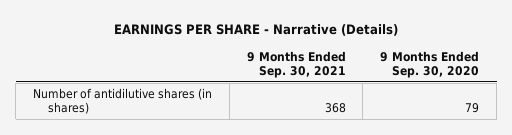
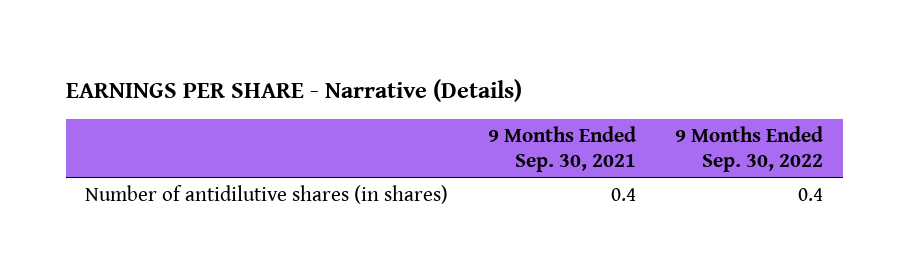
[380,50,480,78] 9 Months Ended Sep. 30, 2020 -> none
none -> [674,125,823,172] 9 Months Ended Sep. 30, 2022
[324,103,346,114] 368 -> [610,188,636,202] 0.4

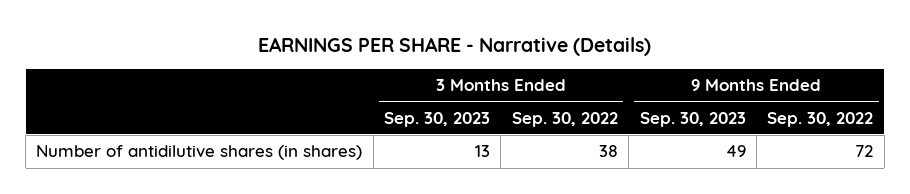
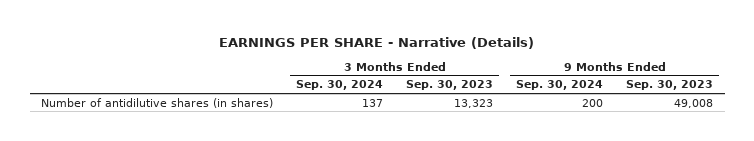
[511,111,618,127] Sep. 30, 2022 -> none
[767,111,874,127] Sep. 30, 2022 -> none
none -> [296,80,384,91] Sep. 30, 2024
none -> [516,80,604,91] Sep. 30, 2024
[475,145,491,158] 13 -> [454,98,494,108] 13,323
[725,145,746,158] 49 -> [674,98,714,108] 49,008

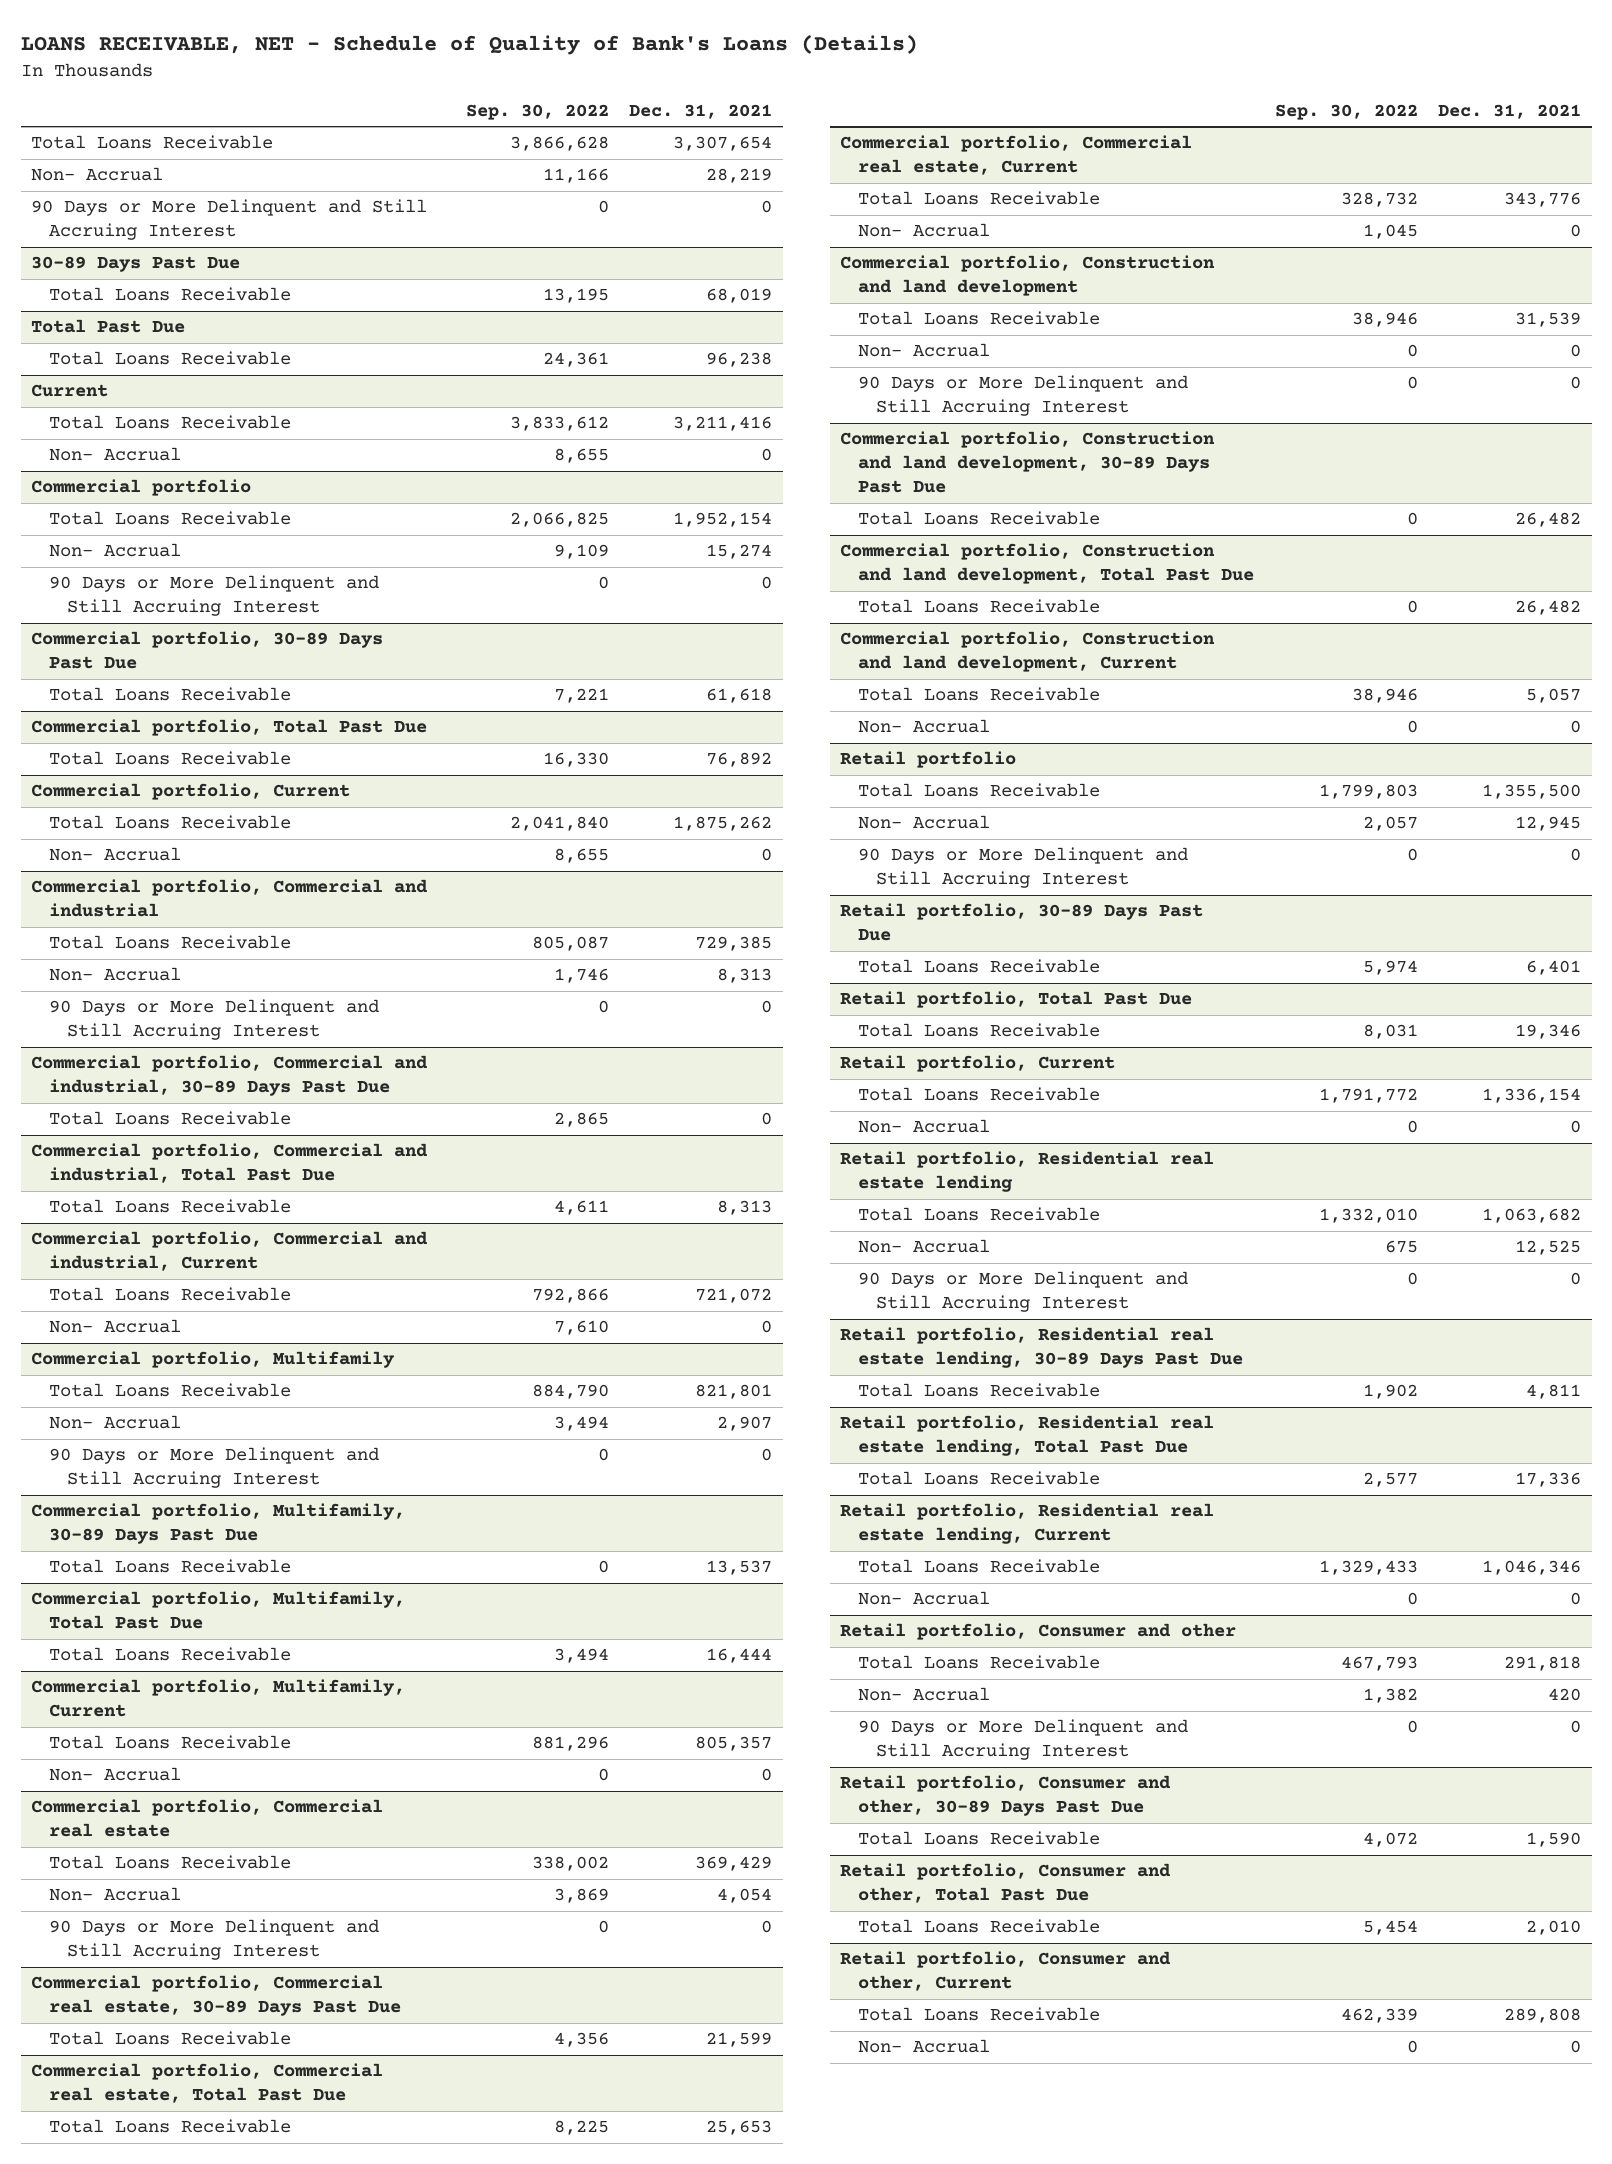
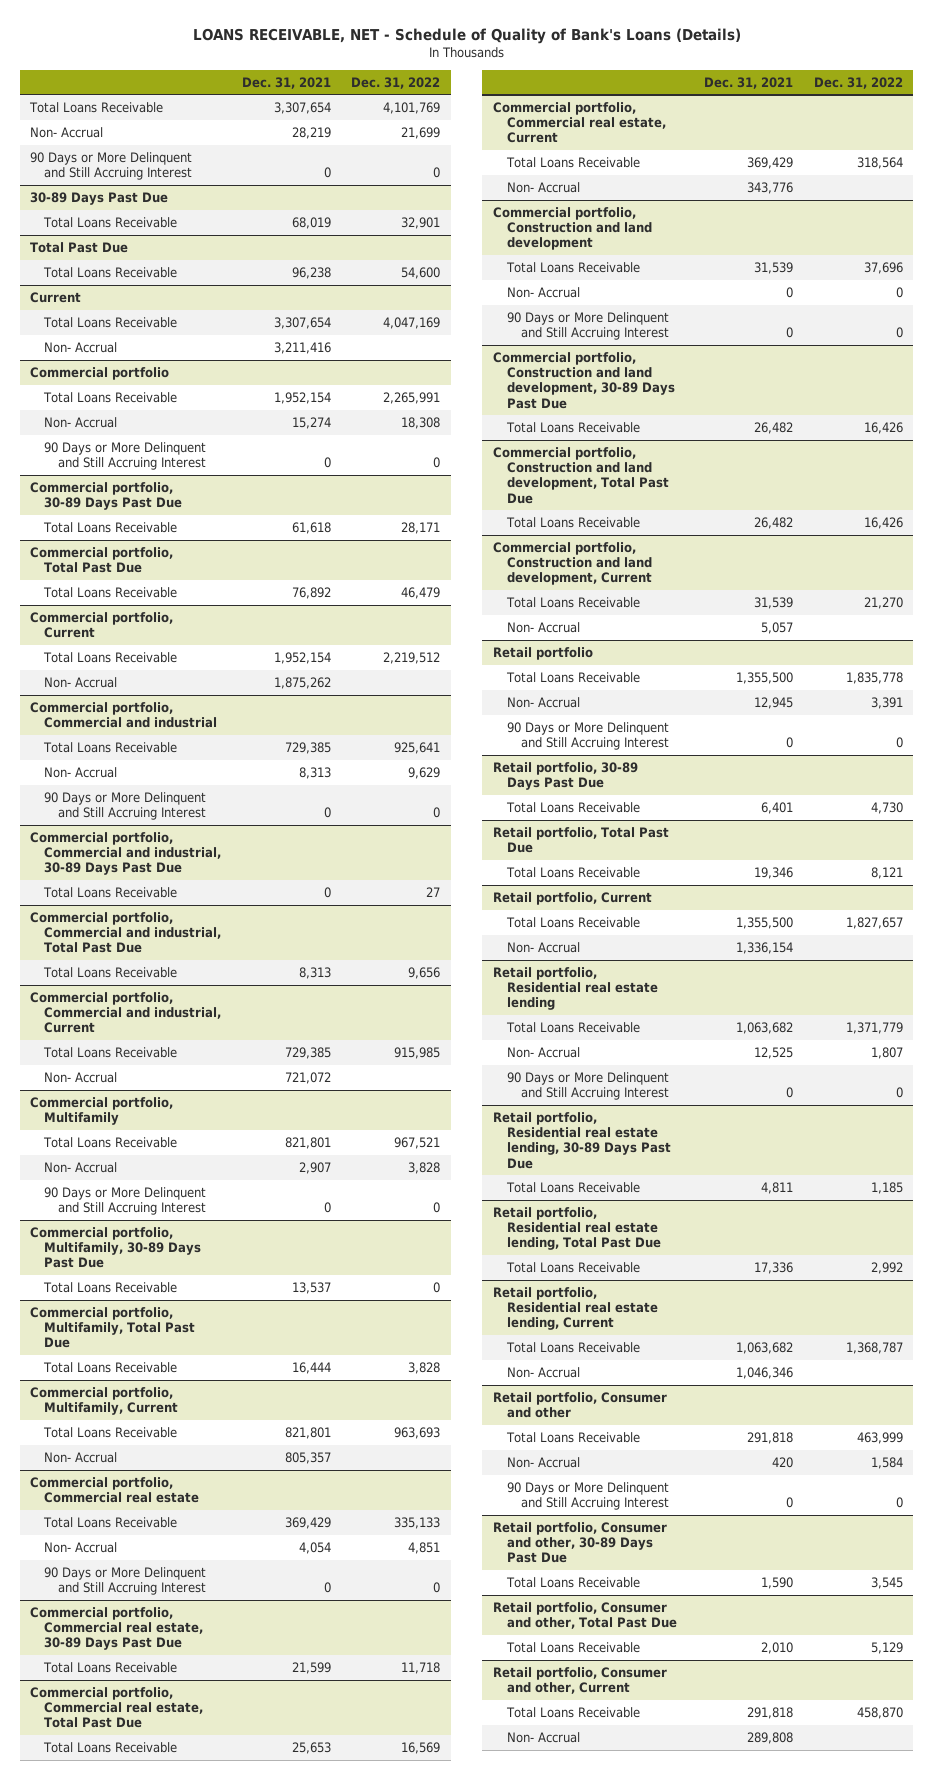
[465,103,609,120] Sep. 30, 2022 -> none
none -> [351,76,441,89] Dec. 31, 2022
[673,416,773,432] 3,211,416 -> [273,316,331,329] 3,307,654
[761,448,773,462] 0 -> [273,341,331,354] 3,211,416
[673,816,773,832] 1,875,262 -> [273,651,331,664] 1,952,154
[761,848,773,862] 0 -> [273,676,331,689] 1,875,262
[695,1288,773,1304] 721,072 -> [284,1046,331,1059] 729,385
[761,1320,773,1334] 0 -> [284,1071,331,1084] 721,072
[695,1736,773,1752] 805,357 -> [284,1426,331,1439] 821,801
[761,1768,773,1782] 0 -> [284,1451,331,1464] 805,357
[1504,192,1582,208] 343,776 -> [747,156,794,169] 369,429
[1570,224,1582,238] 0 -> [747,181,794,194] 343,776
[1526,688,1582,704] 5,057 -> [754,596,794,609] 31,539
[1570,720,1582,734] 0 -> [761,621,794,634] 5,057
[1482,1088,1582,1104] 1,336,154 -> [736,916,794,929] 1,355,500
[1570,1120,1582,1134] 0 -> [736,941,794,954] 1,336,154
[1482,1560,1582,1576] 1,046,346 -> [736,1341,794,1354] 1,063,682
[1570,1592,1582,1606] 0 -> [736,1366,794,1379] 1,046,346
[1504,2008,1582,2024] 289,808 -> [747,1706,794,1719] 291,818
[1570,2040,1582,2054] 0 -> [747,1731,794,1744] 289,808

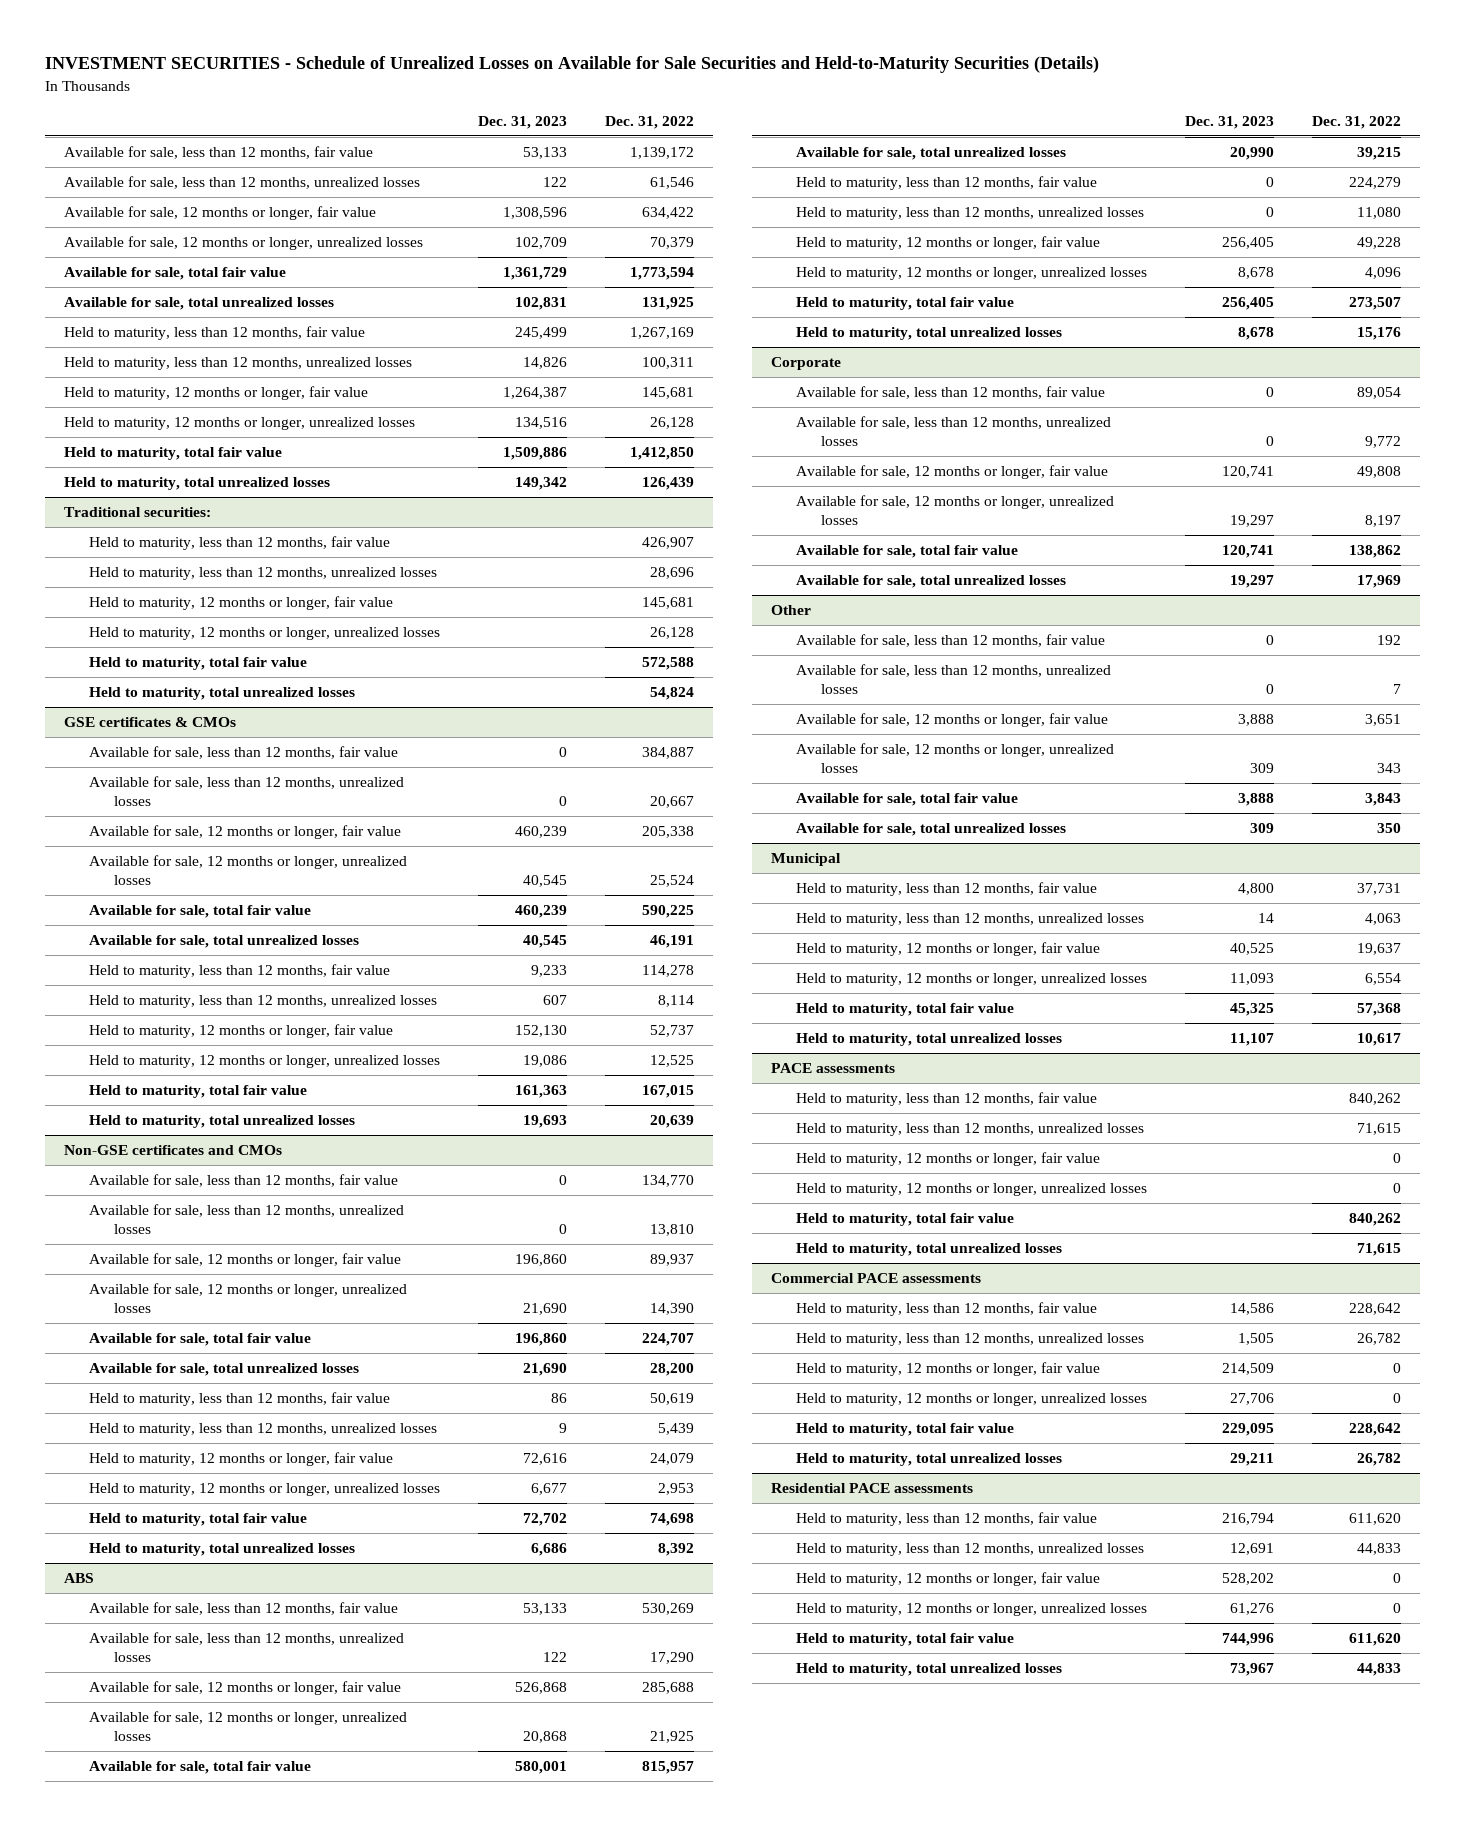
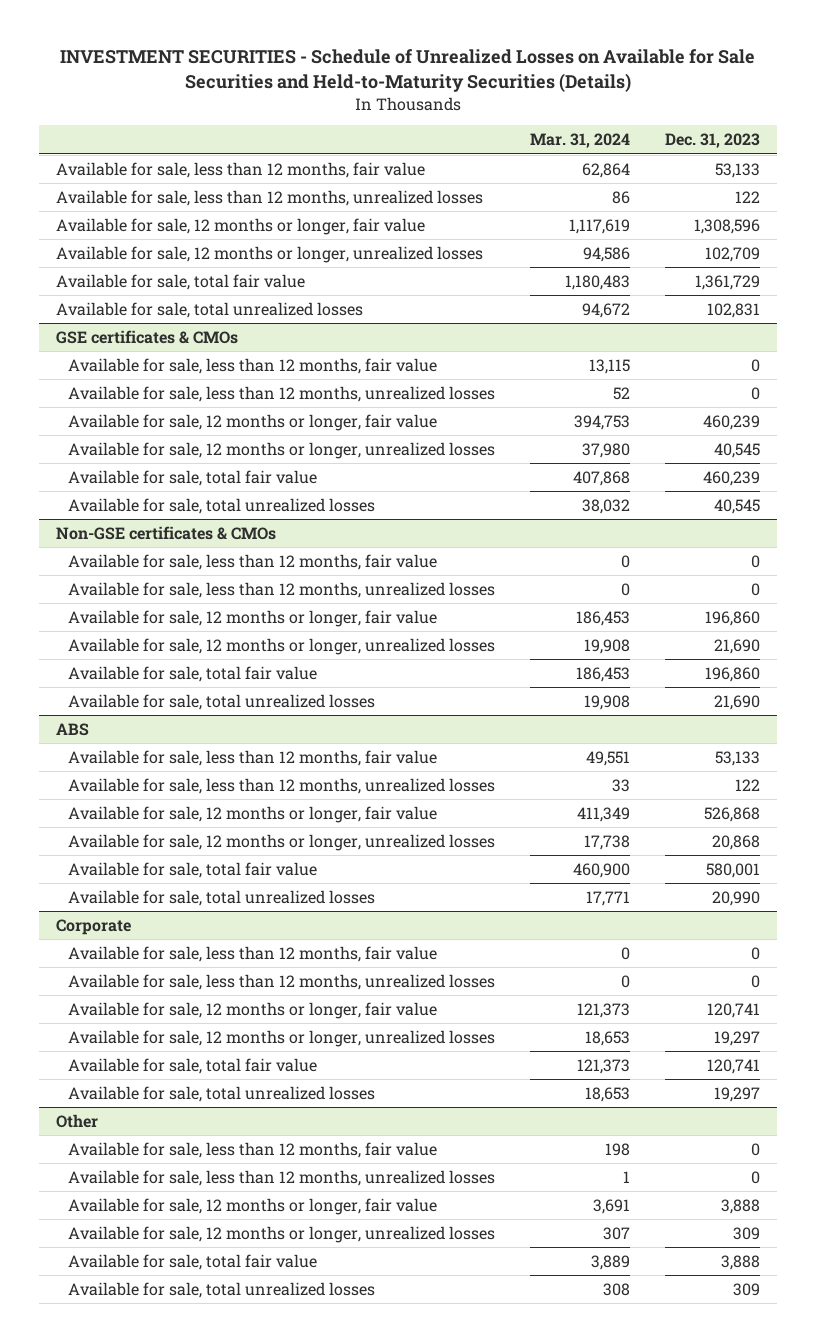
[604,115,694,129] Dec. 31, 2022 -> none
none -> [529,133,630,149] Mar. 31, 2024
[64,325,366,340] Held to maturity, less than 12 months, fair value -> none
[64,356,413,370] Held to maturity, less than 12 months, unrealized losses -> none
[64,385,369,400] Held to maturity, 12 months or longer, fair value -> none
[64,416,416,430] Held to maturity, 12 months or longer, unrealized losses -> none
[64,446,283,460] Held to maturity, total fair value -> none
[64,476,331,490] Held to maturity, total unrealized losses -> none
[64,506,212,517] Traditional securities: -> none
[89,535,391,550] Held to maturity, less than 12 months, fair value -> none
[89,566,438,580] Held to maturity, less than 12 months, unrealized losses -> none
[89,595,394,610] Held to maturity, 12 months or longer, fair value -> none
[89,626,441,640] Held to maturity, 12 months or longer, unrealized losses -> none
[89,656,308,670] Held to maturity, total fair value -> none
[89,686,356,700] Held to maturity, total unrealized losses -> none
[89,963,391,978] Held to maturity, less than 12 months, fair value -> none
[89,994,438,1008] Held to maturity, less than 12 months, unrealized losses -> none
[89,1023,394,1038] Held to maturity, 12 months or longer, fair value -> none
[89,1054,441,1068] Held to maturity, 12 months or longer, unrealized losses -> none
[89,1084,308,1098] Held to maturity, total fair value -> none
[89,1114,356,1128] Held to maturity, total unrealized losses -> none
[64,1144,283,1155] Non-GSE certificates and CMOs -> [56,525,277,540] Non-GSE certificates & CMOs
[89,1391,391,1406] Held to maturity, less than 12 months, fair value -> none
[89,1422,438,1436] Held to maturity, less than 12 months, unrealized losses -> none
[89,1451,394,1466] Held to maturity, 12 months or longer, fair value -> none
[89,1482,441,1496] Held to maturity, 12 months or longer, unrealized losses -> none
[89,1512,308,1526] Held to maturity, total fair value -> none
[89,1542,356,1556] Held to maturity, total unrealized losses -> none
[795,175,1097,190] Held to maturity, less than 12 months, fair value -> none
[795,206,1144,220] Held to maturity, less than 12 months, unrealized losses -> none
[795,235,1100,250] Held to maturity, 12 months or longer, fair value -> none
[795,266,1147,280] Held to maturity, 12 months or longer, unrealized losses -> none
[795,296,1014,310] Held to maturity, total fair value -> none
[795,326,1062,340] Held to maturity, total unrealized losses -> none
[770,852,841,866] Municipal -> none
[795,881,1097,896] Held to maturity, less than 12 months, fair value -> none
[795,912,1144,926] Held to maturity, less than 12 months, unrealized losses -> none
[795,941,1100,956] Held to maturity, 12 months or longer, fair value -> none
[795,972,1147,986] Held to maturity, 12 months or longer, unrealized losses -> none
[795,1002,1014,1016] Held to maturity, total fair value -> none
[795,1032,1062,1046] Held to maturity, total unrealized losses -> none
[770,1062,895,1073] PACE assessments -> none
[795,1091,1097,1106] Held to maturity, less than 12 months, fair value -> none
[795,1122,1144,1136] Held to maturity, less than 12 months, unrealized losses -> none
[795,1151,1100,1166] Held to maturity, 12 months or longer, fair value -> none
[795,1182,1147,1196] Held to maturity, 12 months or longer, unrealized losses -> none
[795,1212,1014,1226] Held to maturity, total fair value -> none
[795,1242,1062,1256] Held to maturity, total unrealized losses -> none
[770,1272,981,1283] Commercial PACE assessments -> none
[795,1301,1097,1316] Held to maturity, less than 12 months, fair value -> none
[795,1332,1144,1346] Held to maturity, less than 12 months, unrealized losses -> none
[795,1361,1100,1376] Held to maturity, 12 months or longer, fair value -> none
[795,1392,1147,1406] Held to maturity, 12 months or longer, unrealized losses -> none
[795,1422,1014,1436] Held to maturity, total fair value -> none
[795,1452,1062,1466] Held to maturity, total unrealized losses -> none
[770,1482,973,1493] Residential PACE assessments -> none
[795,1511,1097,1526] Held to maturity, less than 12 months, fair value -> none
[795,1542,1144,1556] Held to maturity, less than 12 months, unrealized losses -> none
[795,1571,1100,1586] Held to maturity, 12 months or longer, fair value -> none
[795,1602,1147,1616] Held to maturity, 12 months or longer, unrealized losses -> none
[795,1632,1014,1646] Held to maturity, total fair value -> none
[795,1662,1062,1676] Held to maturity, total unrealized losses -> none

